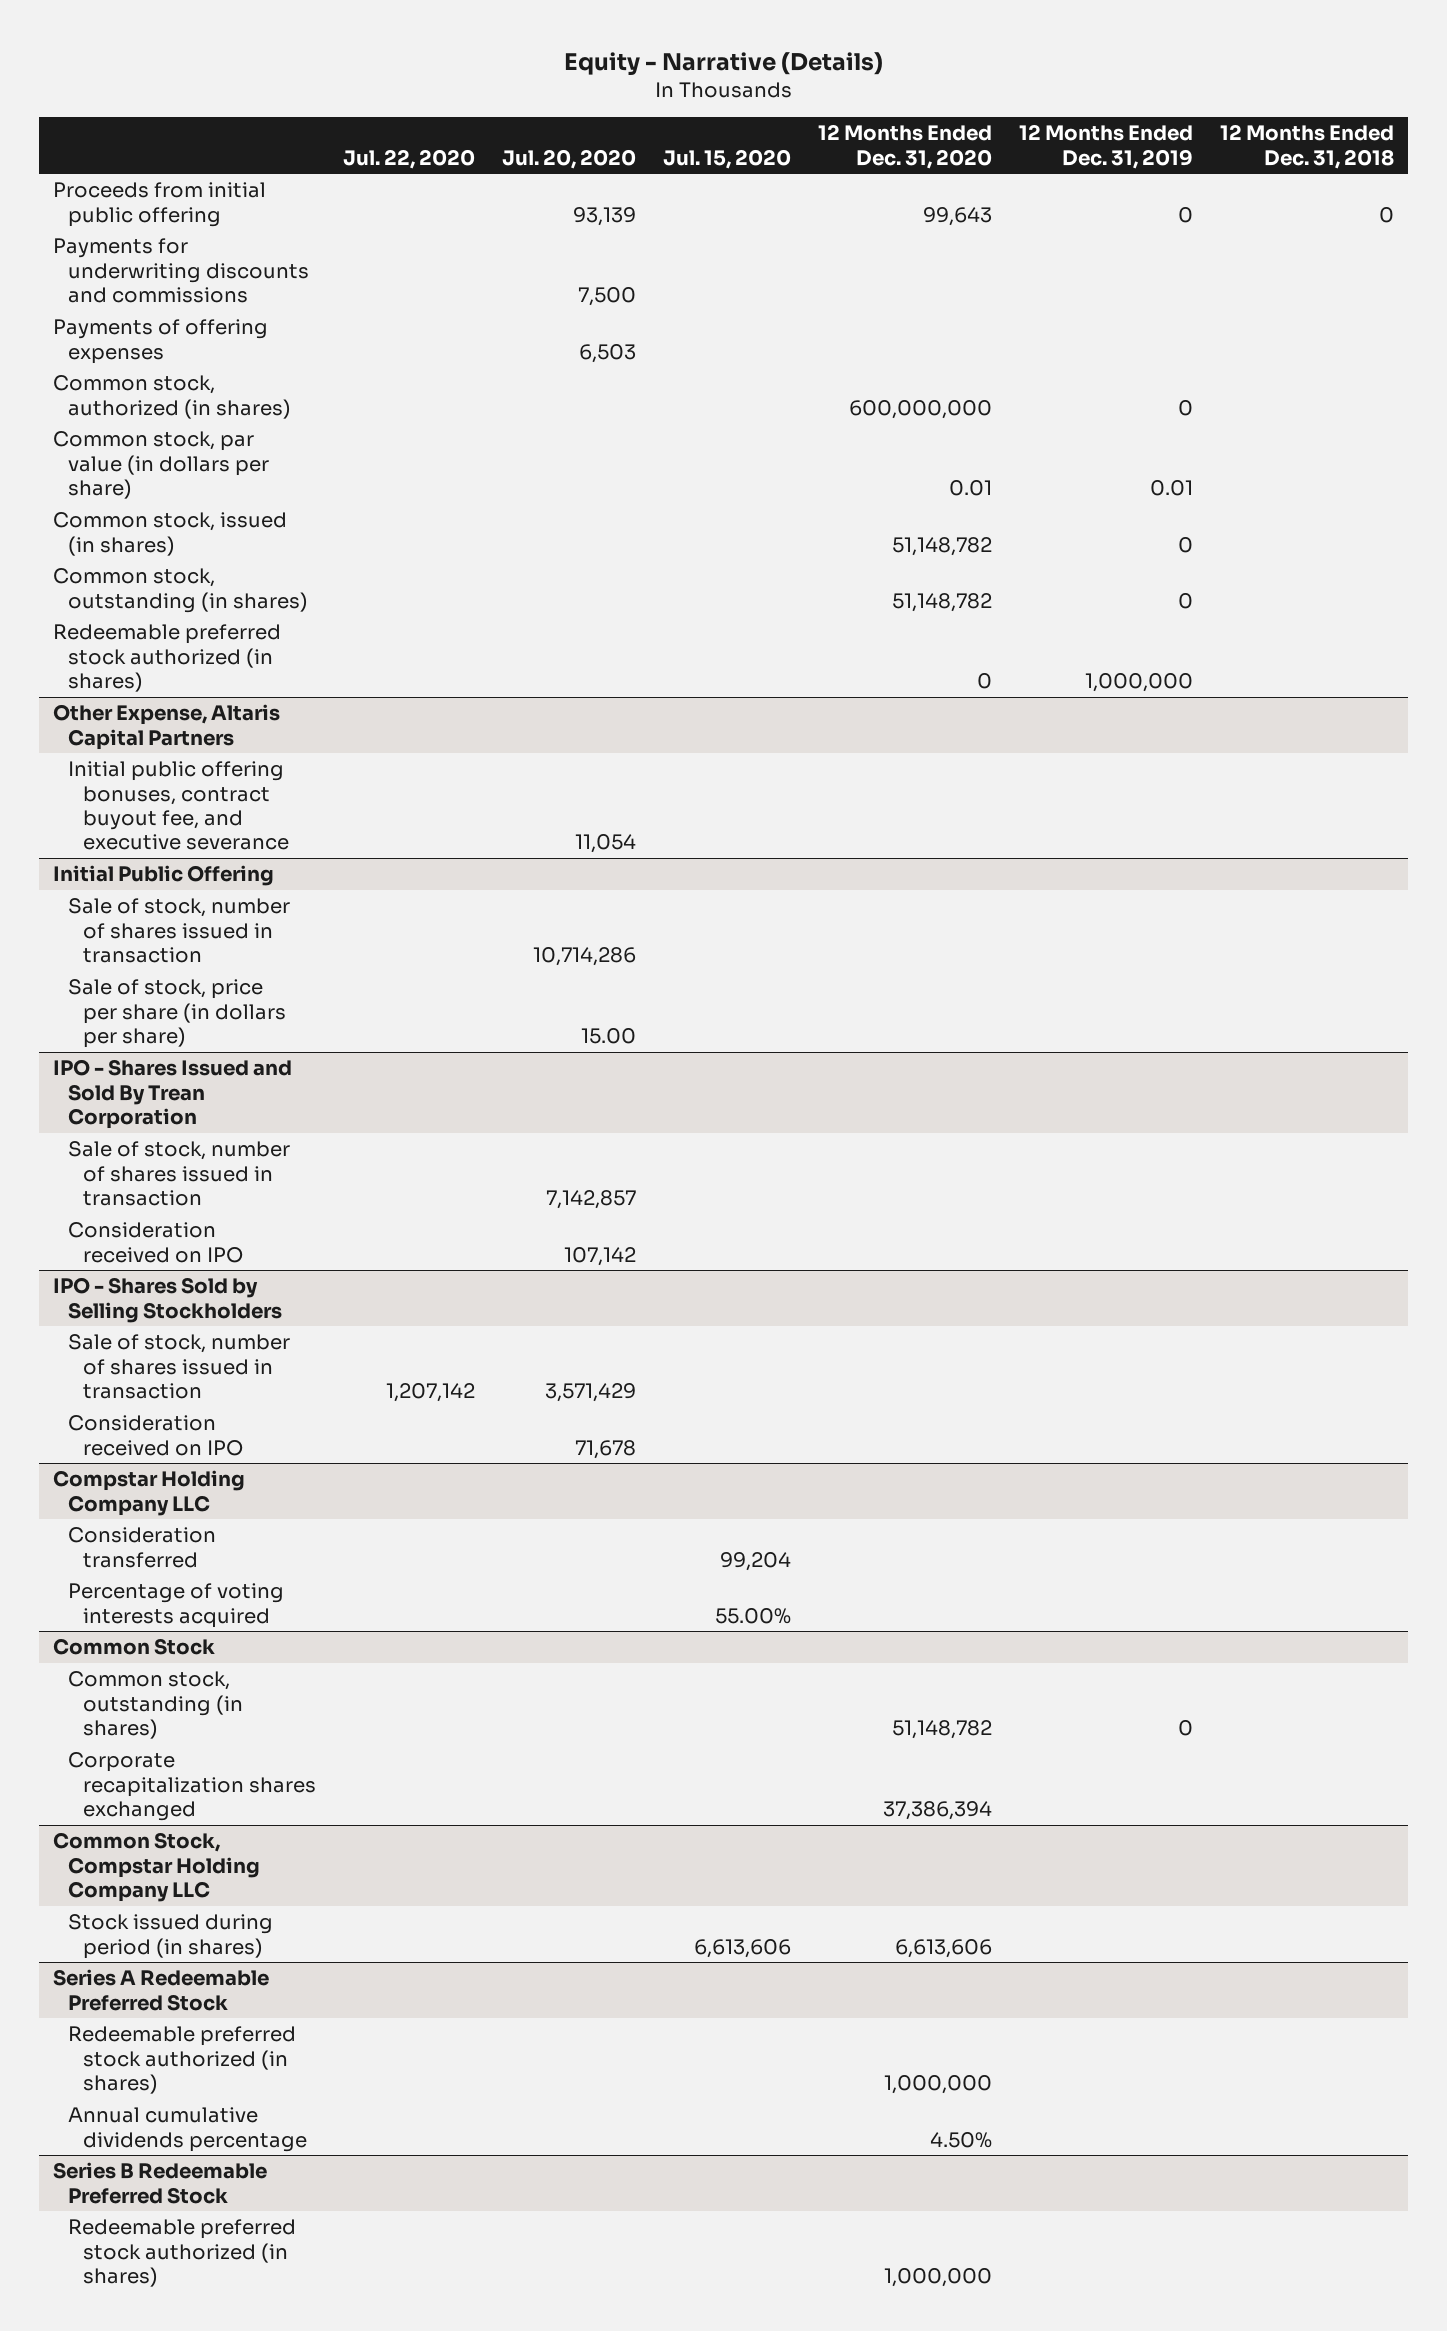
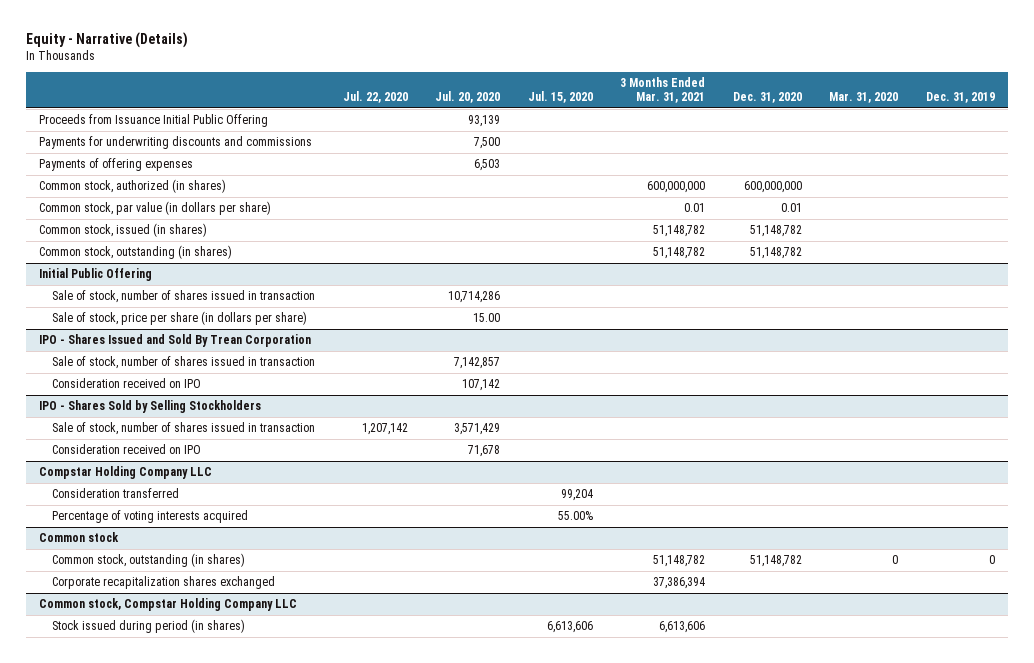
[818,124,993,169] 12 Months Ended Dec. 31, 2020 -> none
[1019,124,1194,169] 12 Months Ended Dec. 31, 2019 -> none
[1220,124,1395,169] 12 Months Ended Dec. 31, 2018 -> none
none -> [620,77,706,104] 3 Months Ended Mar. 31, 2021
none -> [732,92,802,104] Dec. 31, 2020
none -> [829,92,899,104] Mar. 31, 2020
none -> [925,92,995,104] Dec. 31, 2019
[52,182,266,227] Proceeds from initial public offering -> [39,114,269,128] Proceeds from Issuance Initial Public Offering
[52,624,281,692] Redeemable preferred stock authorized (in shares) -> none
[52,704,280,750] Other Expense, Altaris Capital Partners -> none
[67,761,290,851] Initial public offering bonuses, contract buyout fee, and executive severance -> none
[52,1638,215,1656] Common Stock -> [39,532,120,543] Common stock
[52,1832,260,1902] Common Stock, Compstar Holding Company LLC -> [39,598,298,612] Common stock, Compstar Holding Company LLC
[52,1969,269,2011] Series A Redeemable Preferred Stock -> none
[67,2026,296,2094] Redeemable preferred stock authorized (in shares) -> none
[67,2107,308,2152] Annual cumulative dividends percentage -> none
[52,2162,267,2204] Series B Redeemable Preferred Stock -> none
[67,2219,296,2287] Redeemable preferred stock authorized (in shares) -> none

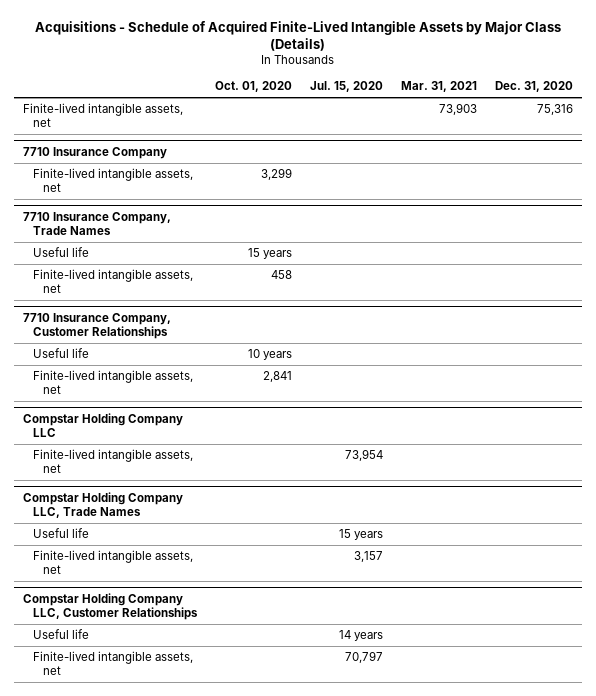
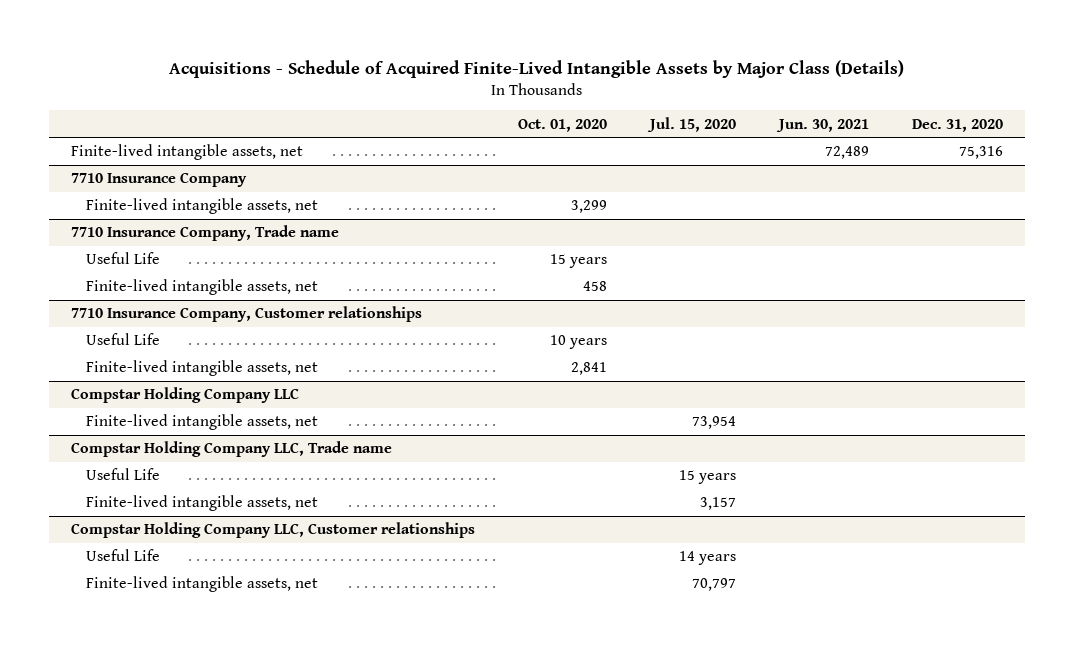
[400,81,477,93] Mar. 31, 2021 -> none
none -> [775,118,869,132] Jun. 30, 2021
[22,211,171,235] 7710 Insurance Company, Trade Names -> [70,225,339,242] 7710 Insurance Company, Trade name
[32,246,89,257] Useful life -> [85,252,160,265] Useful Life
[22,312,171,339] 7710 Insurance Company, Customer Relationships -> [70,306,422,323] 7710 Insurance Company, Customer relationships
[32,347,89,358] Useful life -> [85,333,160,346] Useful Life
[22,491,183,518] Compstar Holding Company LLC, Trade Names -> [70,441,392,458] Compstar Holding Company LLC, Trade name
[32,527,89,538] Useful life -> [85,468,160,481] Useful Life
[22,592,198,620] Compstar Holding Company LLC, Customer Relationships -> [70,522,475,539] Compstar Holding Company LLC, Customer relationships
[32,628,89,639] Useful life -> [85,549,160,562] Useful Life

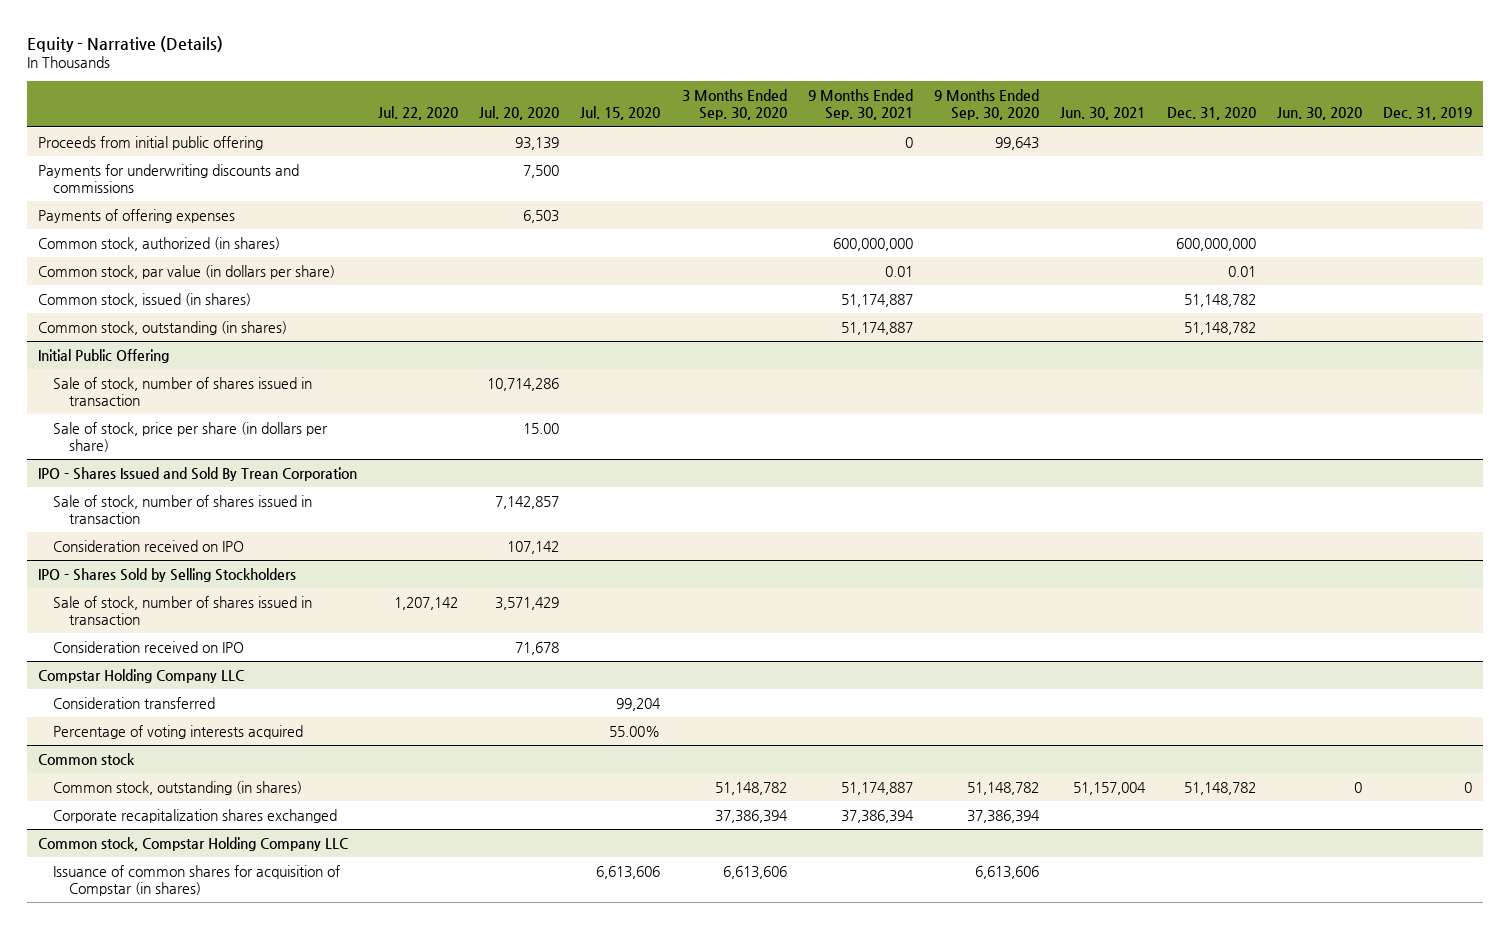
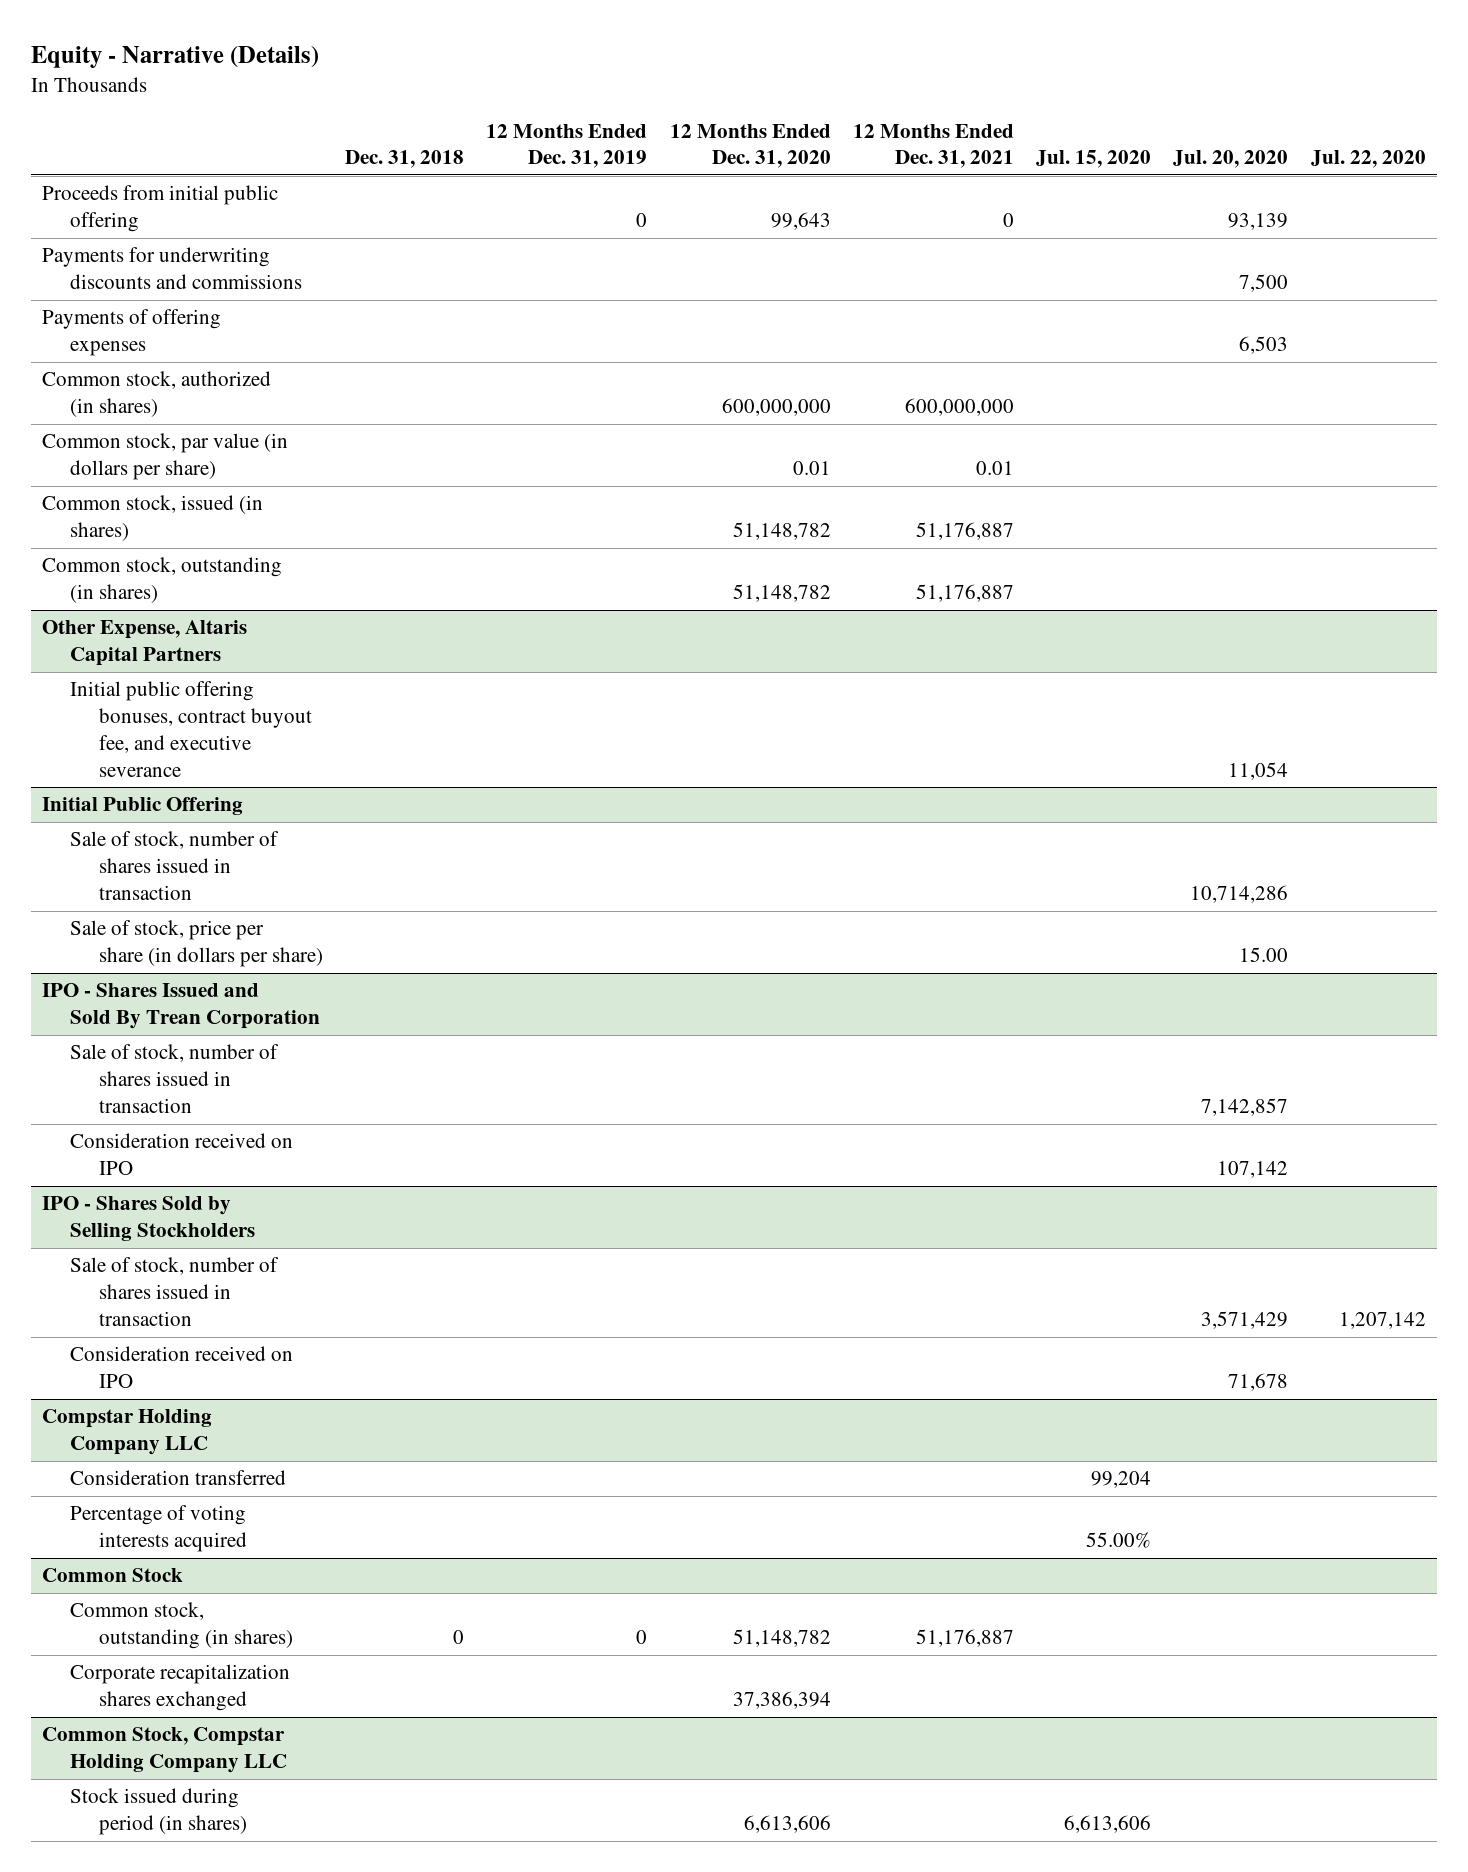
[681,89,787,121] 3 Months Ended Sep. 30, 2020 -> none
[807,89,913,121] 9 Months Ended Sep. 30, 2021 -> none
[934,89,1040,121] 9 Months Ended Sep. 30, 2020 -> none
[1060,107,1146,121] Jun. 30, 2021 -> none
[1166,107,1256,121] Dec. 31, 2020 -> none
[1276,107,1362,121] Jun. 30, 2020 -> none
[1383,107,1473,121] Dec. 31, 2019 -> none
none -> [344,150,464,169] Dec. 31, 2018
none -> [486,123,648,169] 12 Months Ended Dec. 31, 2019
none -> [669,123,831,169] 12 Months Ended Dec. 31, 2020
none -> [852,123,1014,169] 12 Months Ended Dec. 31, 2021
none -> [41,620,247,667] Other Expense, Altaris Capital Partners
none -> [70,681,312,777] Initial public offering bonuses, contract buyout fee, and executive severance
[37,752,135,765] Common stock -> [41,1568,183,1583] Common Stock
[37,836,348,851] Common stock, Compstar Holding Company LLC -> [41,1727,288,1774] Common Stock, Compstar Holding Company LLC
[53,864,341,897] Issuance of common shares for acquisition of Compstar (in shares) -> [70,1788,247,1836] Stock issued during period (in shares)

